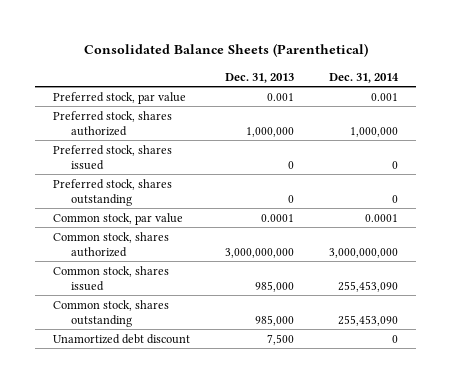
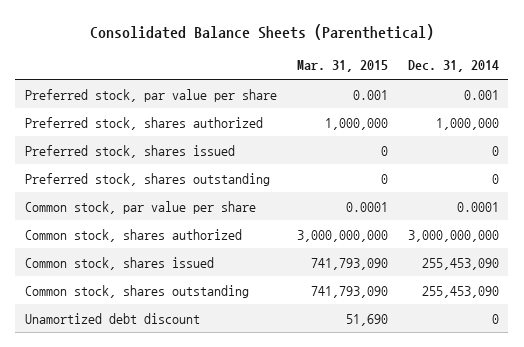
[225,72,295,83] Dec. 31, 2013 -> none
none -> [296,60,388,73] Mar. 31, 2015
[52,91,186,104] Preferred stock, par value -> [25,88,278,102] Preferred stock, par value per share
[52,212,183,225] Common stock, par value -> [25,200,257,214] Common stock, par value per share

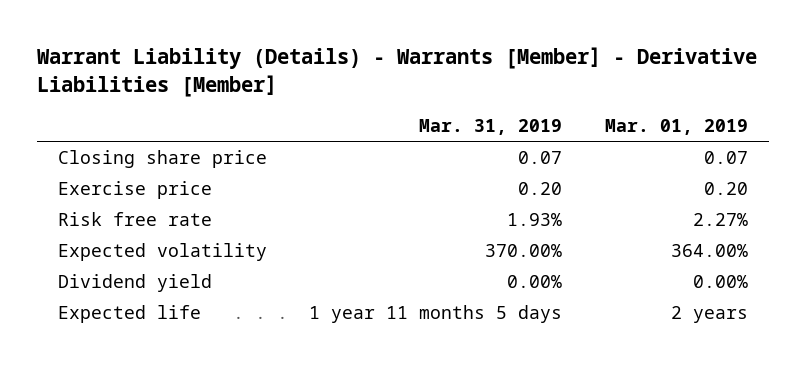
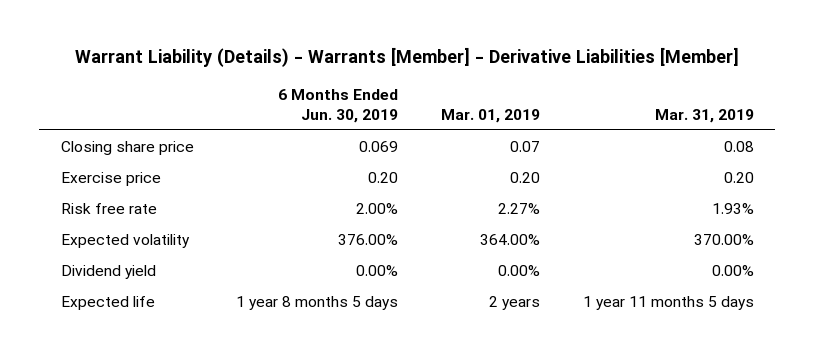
none -> [278,88,399,123] 6 Months Ended Jun. 30, 2019
[518,151,563,165] 0.07 -> [723,140,754,152] 0.08

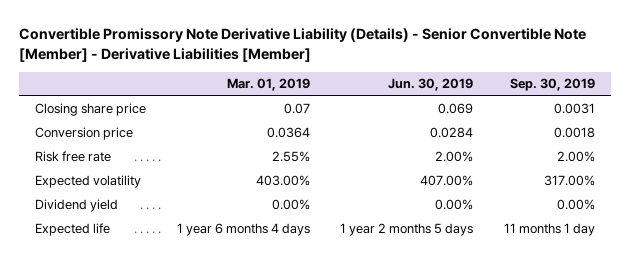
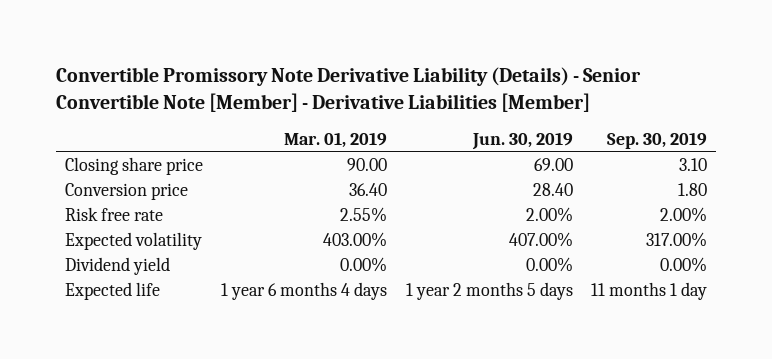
[283,103,310,115] 0.07 -> [347,158,388,172] 90.00
[438,103,474,115] 0.069 -> [533,158,573,172] 69.00
[554,103,596,115] 0.0031 -> [678,158,707,172] 3.10
[266,127,310,139] 0.0364 -> [349,183,388,197] 36.40
[430,127,474,139] 0.0284 -> [532,183,573,197] 28.40
[554,127,596,139] 0.0018 -> [677,183,707,197] 1.80

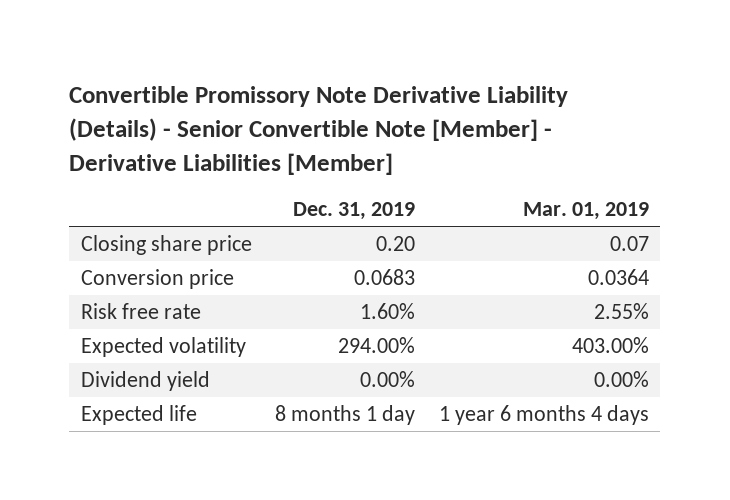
[471,131,573,150] Jun. 30, 2019 -> none
[606,131,707,149] Sep. 30, 2019 -> none
none -> [293,202,416,221] Dec. 31, 2019
[347,158,388,172] 90.00 -> [609,235,649,251] 0.07
[349,183,388,197] 36.40 -> [587,268,649,285] 0.0364

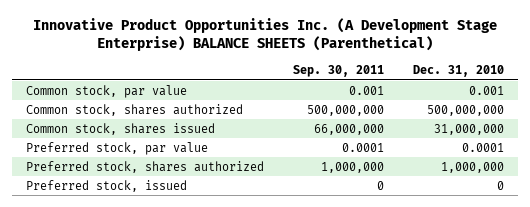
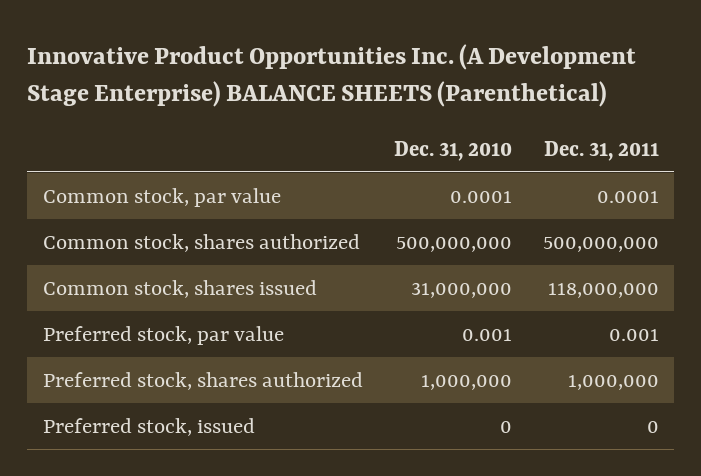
[293,64,385,77] Sep. 30, 2011 -> none
none -> [543,140,659,161] Dec. 31, 2011
[468,85,504,95] 0.001 -> [449,191,512,204] 0.0001
[461,142,504,152] 0.0001 -> [461,329,512,342] 0.001

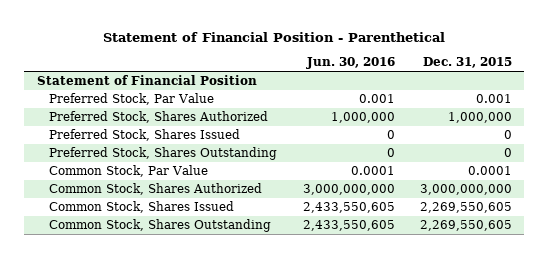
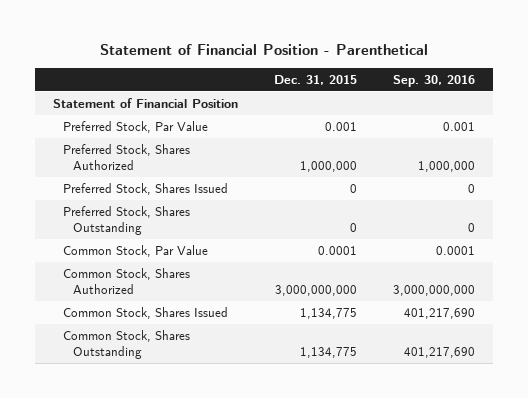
[305,57,395,70] Jun. 30, 2016 -> none
none -> [392,74,475,87] Sep. 30, 2016
[419,201,512,213] 2,269,550,605 -> [299,308,357,320] 1,134,775
[419,219,512,231] 2,269,550,605 -> [299,346,357,358] 1,134,775

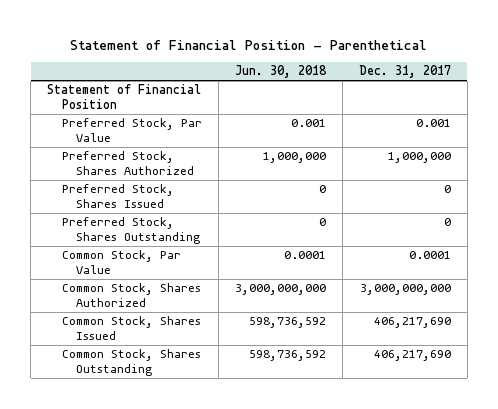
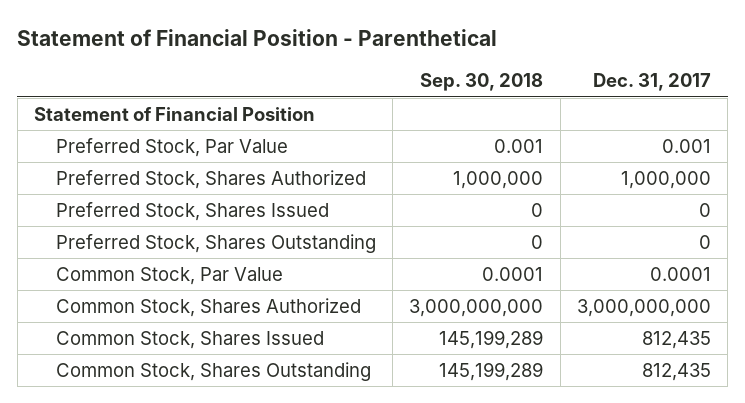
[234,65,327,79] Jun. 30, 2018 -> none
none -> [420,73,544,92] Sep. 30, 2018
[373,317,451,329] 406,217,690 -> [641,330,711,349] 812,435
[373,350,451,362] 406,217,690 -> [641,362,711,381] 812,435

